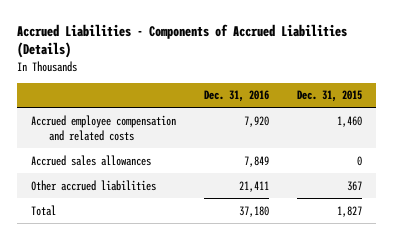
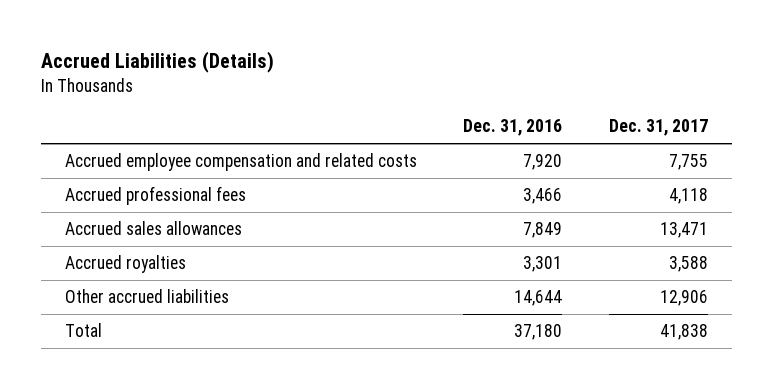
[16,23,347,59] Accrued Liabilities - Components of Accrued Liabilities (Details) -> [41,51,275,74] Accrued Liabilities (Details)
[297,90,363,103] Dec. 31, 2015 -> none
none -> [609,119,709,137] Dec. 31, 2017
none -> [64,186,246,206] Accrued professional fees
none -> [64,255,186,274] Accrued royalties
[239,180,270,192] 21,411 -> [514,290,563,307] 14,644

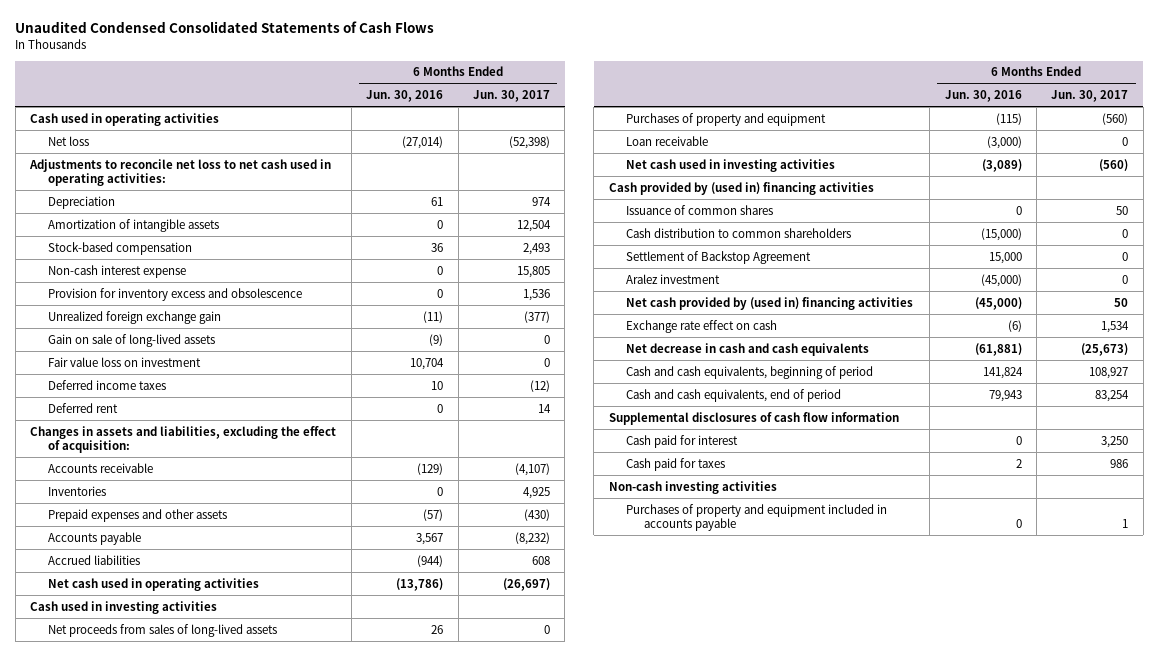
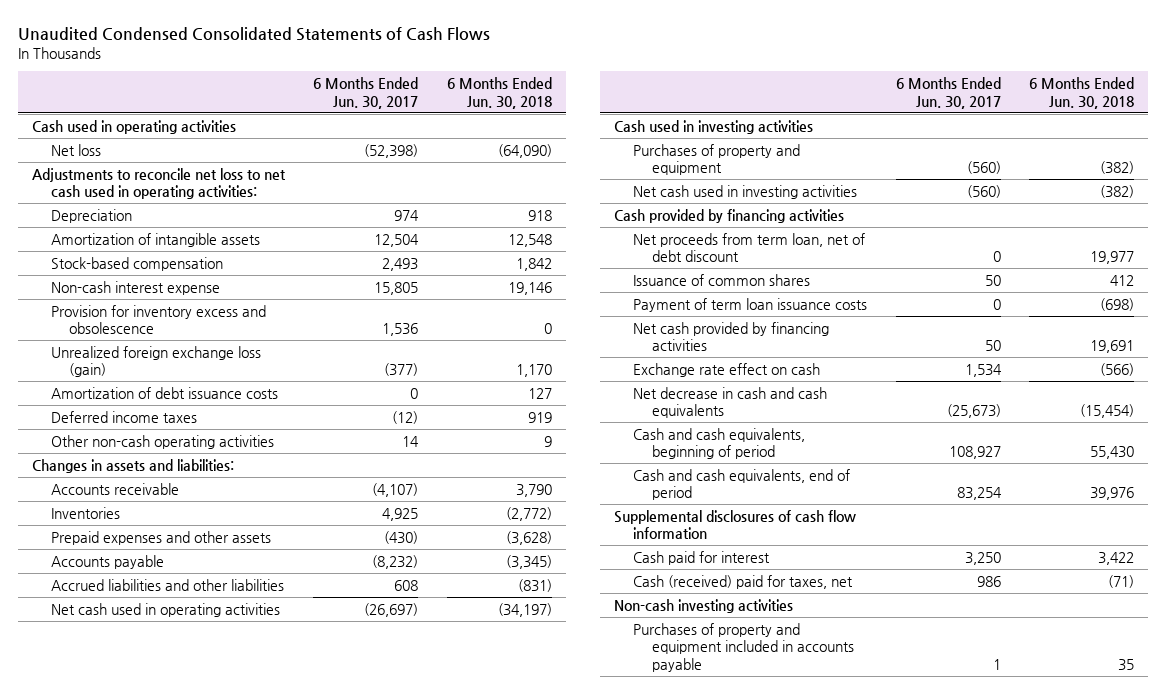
[366,90,444,103] Jun. 30, 2016 -> none
none -> [446,76,552,109] 6 Months Ended Jun. 30, 2018
[48,333,216,347] Gain on sale of long-lived assets -> none
[48,356,202,367] Fair value loss on investment -> none
[48,310,222,324] Unrealized foreign exchange gain -> [50,345,261,378] Unrealized foreign exchange loss (gain)
none -> [50,386,278,399] Amortization of debt issuance costs
[48,402,119,413] Deferred rent -> none
none -> [50,434,274,449] Other non-cash operating activities
[30,425,337,453] Changes in assets and liabilities, excluding the effect of acquisition: -> [31,458,234,473] Changes in assets and liabilities:
[48,554,141,565] Accrued liabilities -> [50,578,284,591] Accrued liabilities and other liabilities
[48,623,278,637] Net proceeds from sales of long-lived assets -> none
[626,135,709,146] Loan receivable -> none
[608,181,874,195] Cash provided by (used in) financing activities -> [614,208,845,223] Cash provided by financing activities
none -> [633,232,866,263] Net proceeds from term loan, net of debt discount
[626,227,852,238] Cash distribution to common shareholders -> none
[626,250,812,264] Settlement of Backstop Agreement -> none
[626,273,721,284] Aralez investment -> none
none -> [633,297,868,312] Payment of term loan issuance costs
[626,296,914,310] Net cash provided by (used in) financing activities -> [633,321,830,352] Net cash provided by financing activities
[626,457,726,471] Cash paid for taxes -> [633,574,854,589] Cash (received) paid for taxes, net

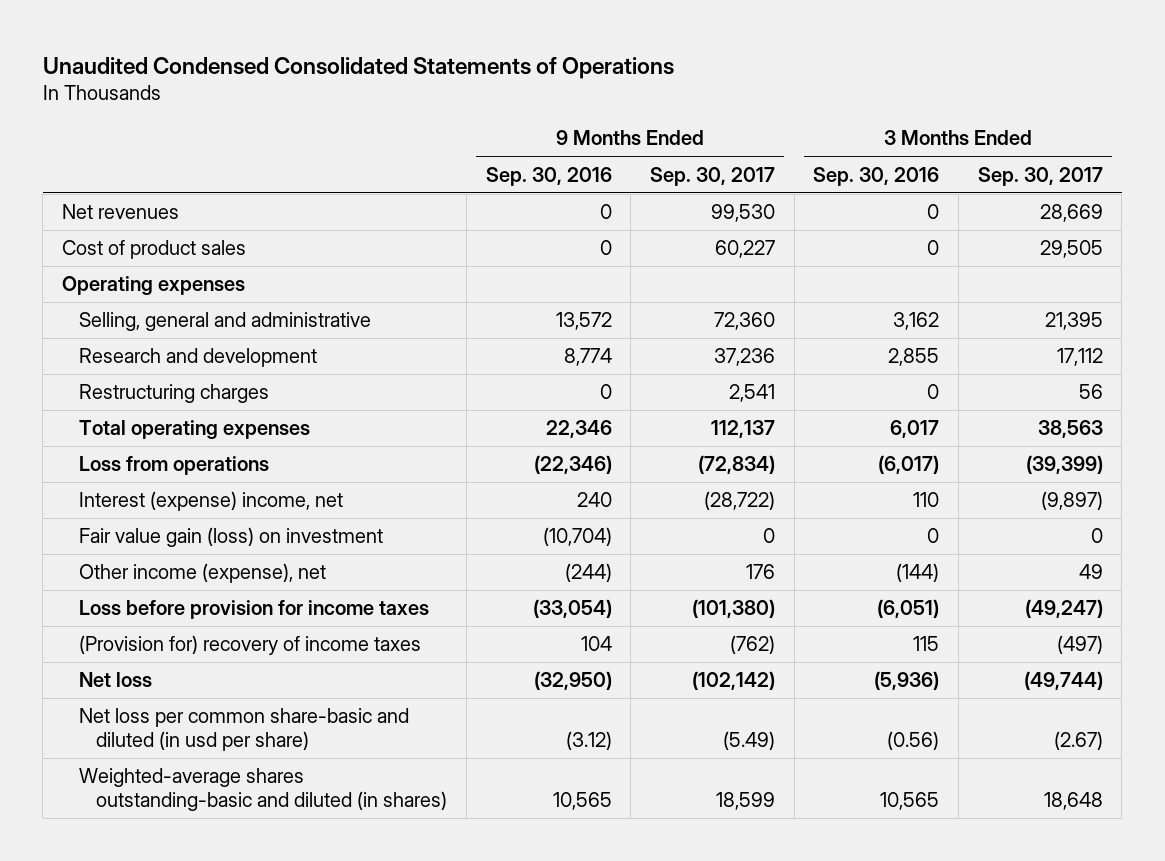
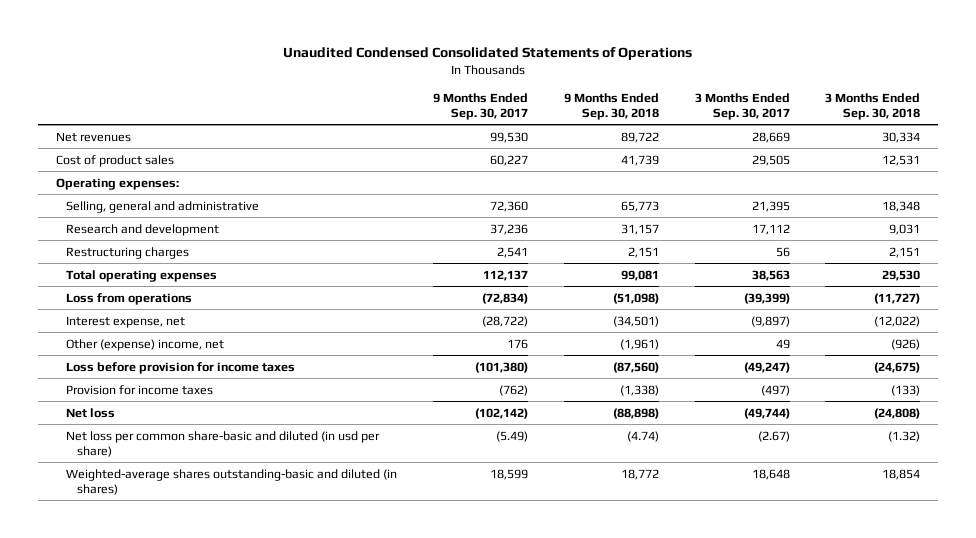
[485,166,612,186] Sep. 30, 2016 -> none
[813,166,940,186] Sep. 30, 2016 -> none
none -> [563,92,659,120] 9 Months Ended Sep. 30, 2018
none -> [825,92,921,120] 3 Months Ended Sep. 30, 2018
[62,276,246,296] Operating expenses -> [55,177,179,190] Operating expenses:
[79,527,384,548] Fair value gain (loss) on investment -> none
[79,491,344,512] Interest (expense) income, net -> [66,315,186,328] Interest expense, net
[79,563,327,584] Other income (expense), net -> [66,338,225,351] Other (expense) income, net
[79,635,422,656] (Provision for) recovery of income taxes -> [66,384,214,395] Provision for income taxes

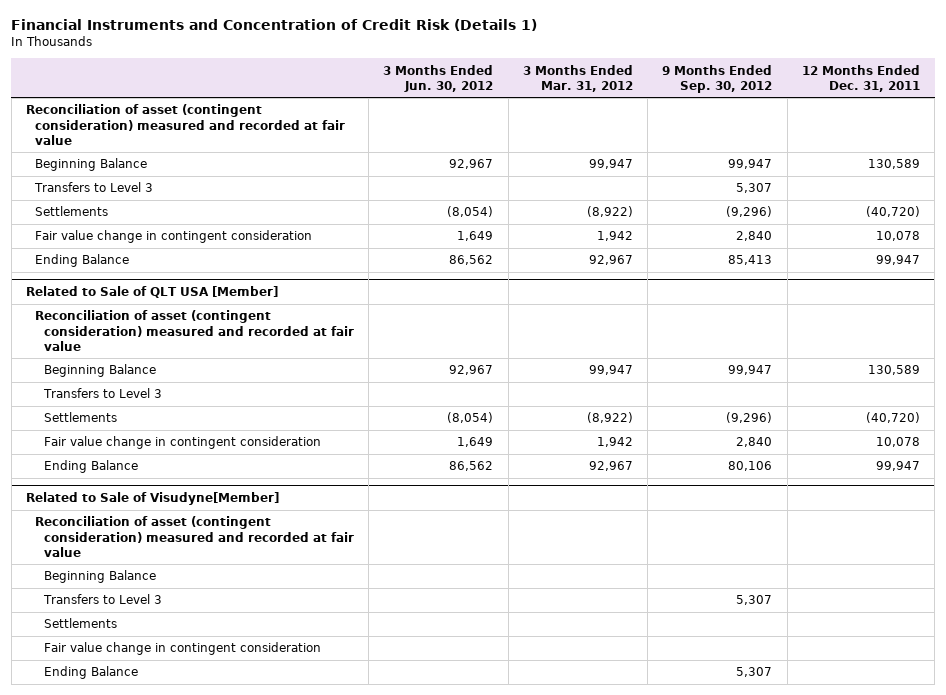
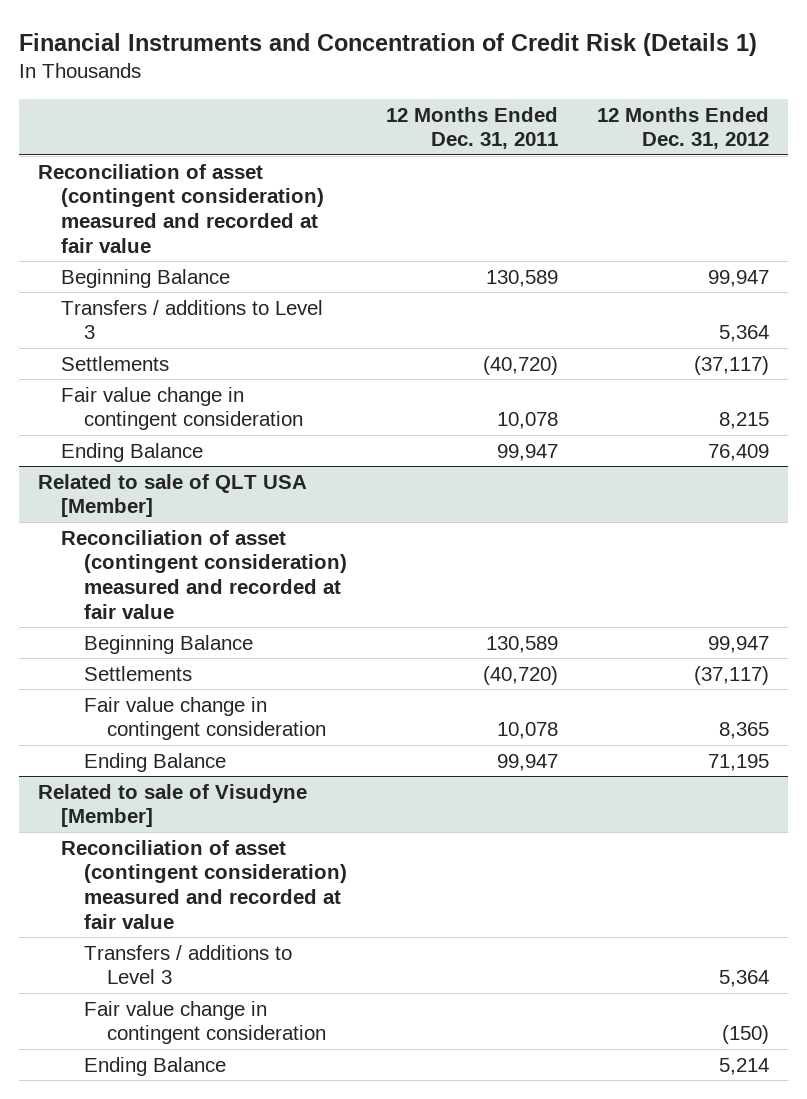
[383,64,494,92] 3 Months Ended Jun. 30, 2012 -> none
[522,64,633,92] 3 Months Ended Mar. 31, 2012 -> none
[662,64,773,93] 9 Months Ended Sep. 30, 2012 -> none
none -> [596,106,769,150] 12 Months Ended Dec. 31, 2012
[33,182,153,193] Transfers to Level 3 -> [61,299,324,340] Transfers / additions to Level 3
[25,285,278,298] Related to Sale of QLT USA [Member] -> [38,473,308,518] Related to sale of QLT USA [Member]
[43,388,163,399] Transfers to Level 3 -> none
[25,491,279,505] Related to Sale of Visudyne[Member] -> [38,783,308,828] Related to sale of Visudyne [Member]
[44,570,157,584] Beginning Balance -> none
[44,618,118,629] Settlements -> none
[43,594,163,605] Transfers to Level 3 -> [84,944,293,985] Transfers / additions to Level 3

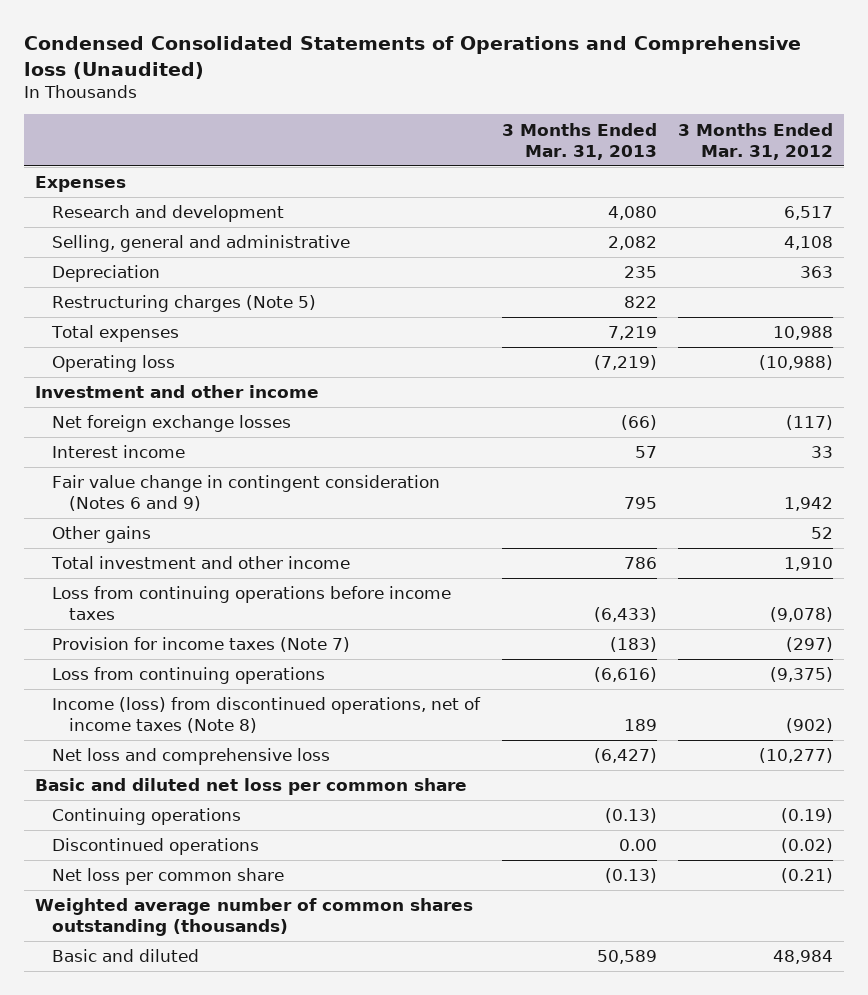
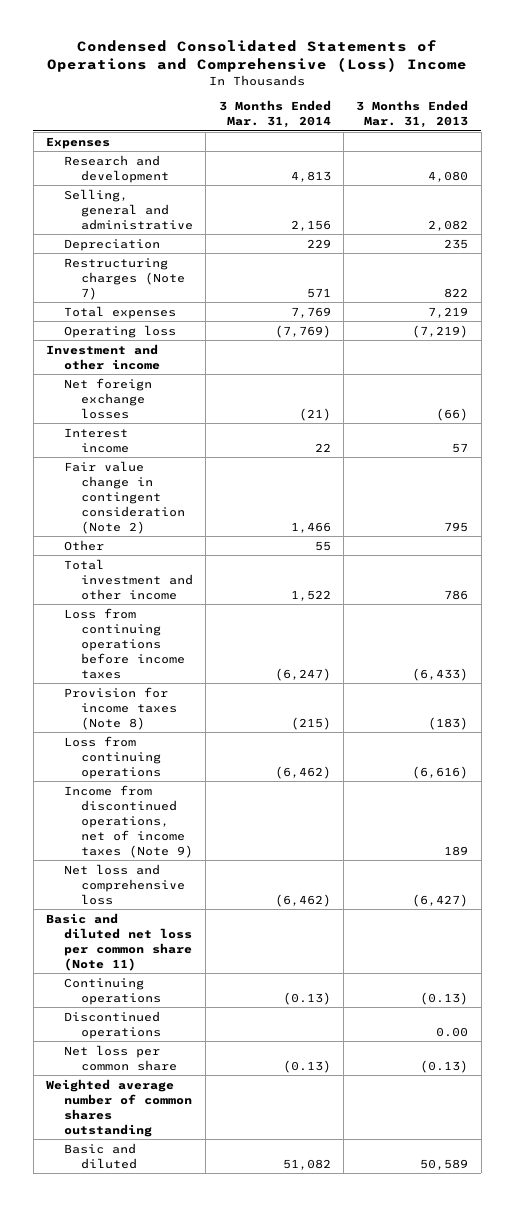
[24,36,802,79] Condensed Consolidated Statements of Operations and Comprehensive loss (Unaudited) -> [47,40,468,73] Condensed Consolidated Statements of Operations and Comprehensive (Loss) Income
[678,122,834,160] 3 Months Ended Mar. 31, 2012 -> none
none -> [218,99,331,128] 3 Months Ended Mar. 31, 2014
[51,295,316,313] Restructuring charges (Note 5) -> [63,257,186,300] Restructuring charges (Note 7)
[51,475,440,512] Fair value change in contingent consideration (Notes 6 and 9) -> [63,460,186,534] Fair value change in contingent consideration (Note 2)
[51,526,151,544] Other gains -> [63,539,104,551] Other
[51,637,350,653] Provision for income taxes (Note 7) -> [63,686,178,730] Provision for income taxes (Note 8)
[51,697,481,734] Income (loss) from discontinued operations, net of income taxes (Note 8) -> [63,784,194,858] Income from discontinued operations, net of income taxes (Note 9)
[35,778,468,796] Basic and diluted net loss per common share -> [45,912,192,971] Basic and diluted net loss per common share (Note 11)
[35,898,474,937] Weighted average number of common shares outstanding (thousands) -> [45,1078,192,1137] Weighted average number of common shares outstanding

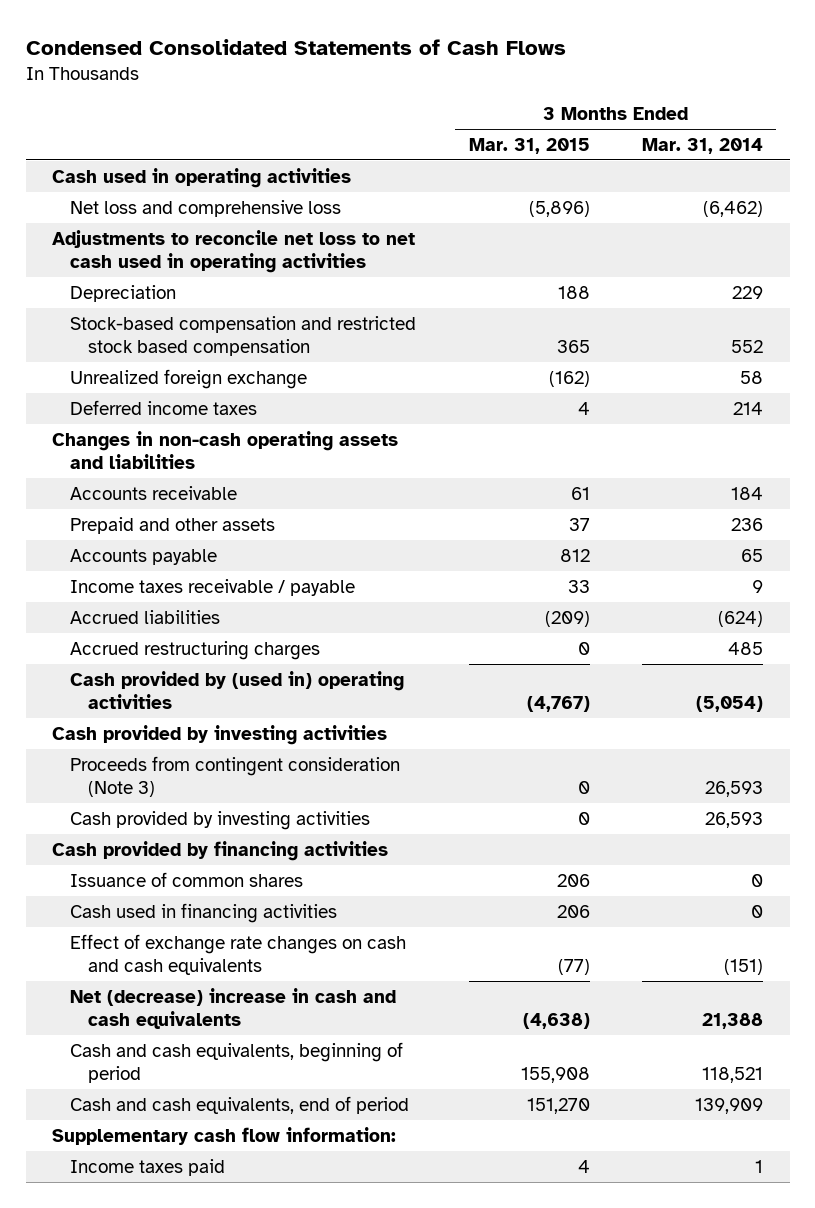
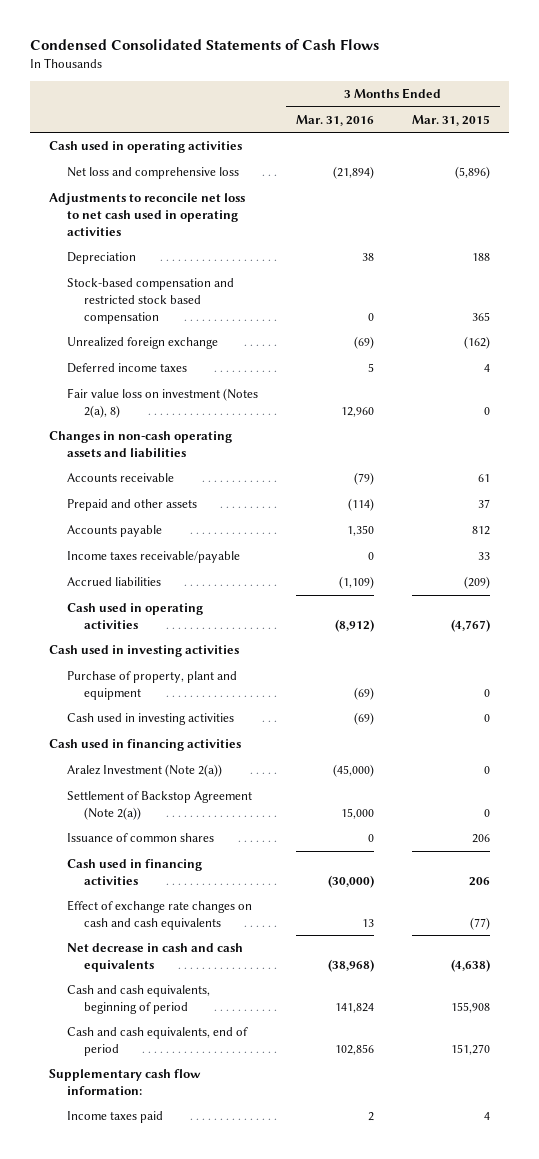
[642,137,764,154] Mar. 31, 2014 -> none
none -> [295,114,374,126] Mar. 31, 2016
none -> [66,388,258,418] Fair value loss on investment (Notes 2(a), 8)
[69,578,355,596] Income taxes receivable / payable -> [66,551,240,564] Income taxes receivable/payable
[69,640,320,660] Accrued restructuring charges -> none
[51,724,387,745] Cash provided by investing activities -> none
[69,755,400,797] Proceeds from contingent consideration (Note 3) -> none
[69,810,370,830] Cash provided by investing activities -> none
[51,840,388,861] Cash provided by financing activities -> none
[69,670,404,709] Cash provided by (used in) operating activities -> [66,603,203,629] Cash used in operating activities
none -> [48,645,239,658] Cash used in investing activities
none -> [66,671,237,700] Purchase of property, plant and equipment
none -> [66,713,234,726] Cash used in investing activities
none -> [48,739,241,752] Cash used in financing activities
none -> [66,764,222,778] Aralez Investment (Note 2(a))
none -> [66,791,252,820] Settlement of Backstop Agreement (Note 2(a))
[69,987,396,1029] Net (decrease) increase in cash and cash equivalents -> [66,943,243,972] Net decrease in cash and cash equivalents

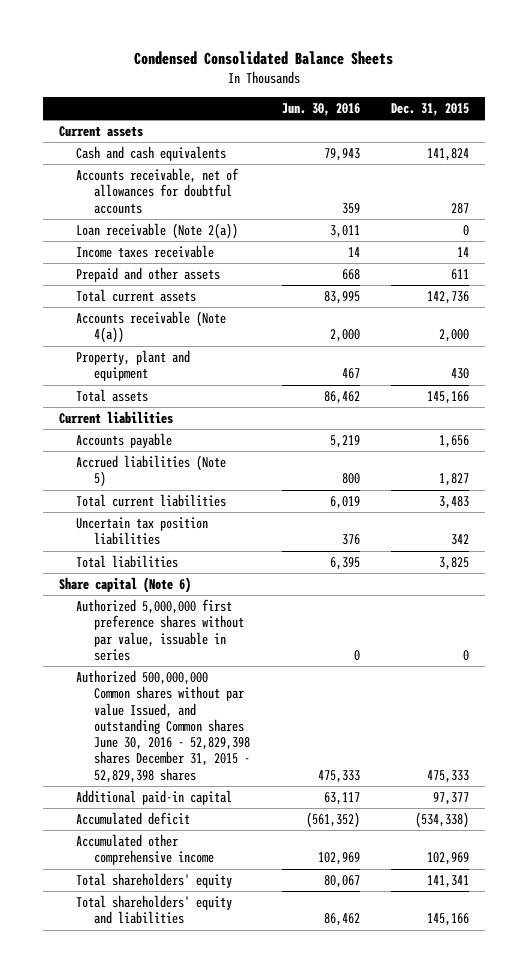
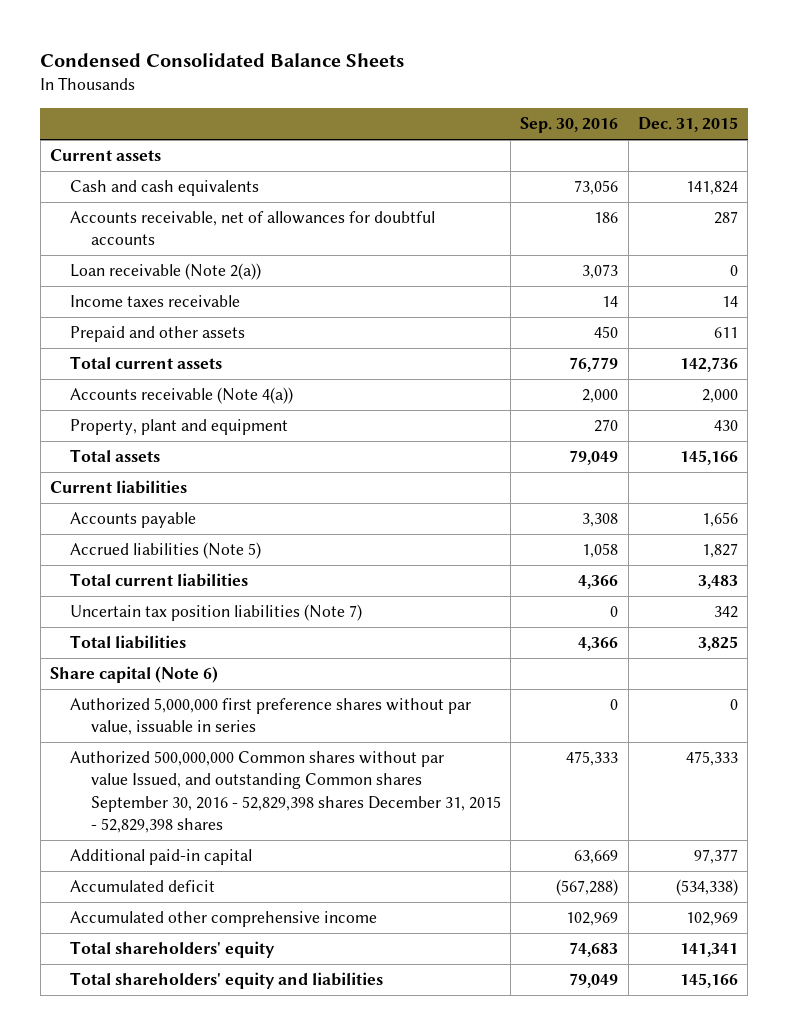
[281,102,360,116] Jun. 30, 2016 -> none
none -> [520,117,619,134] Sep. 30, 2016
[76,517,209,546] Uncertain tax position liabilities -> [70,604,363,622] Uncertain tax position liabilities (Note 7)
[76,670,250,783] Authorized 500,000,000 Common shares without par value Issued, and outstanding Common shares June 30, 2016 - 52,829,398 shares December 31, 2015 - 52,829,398 shares -> [70,751,501,833] Authorized 500,000,000 Common shares without par value Issued, and outstanding Common shares September 30, 2016 - 52,829,398 shares December 31, 2015 - 52,829,398 shares

